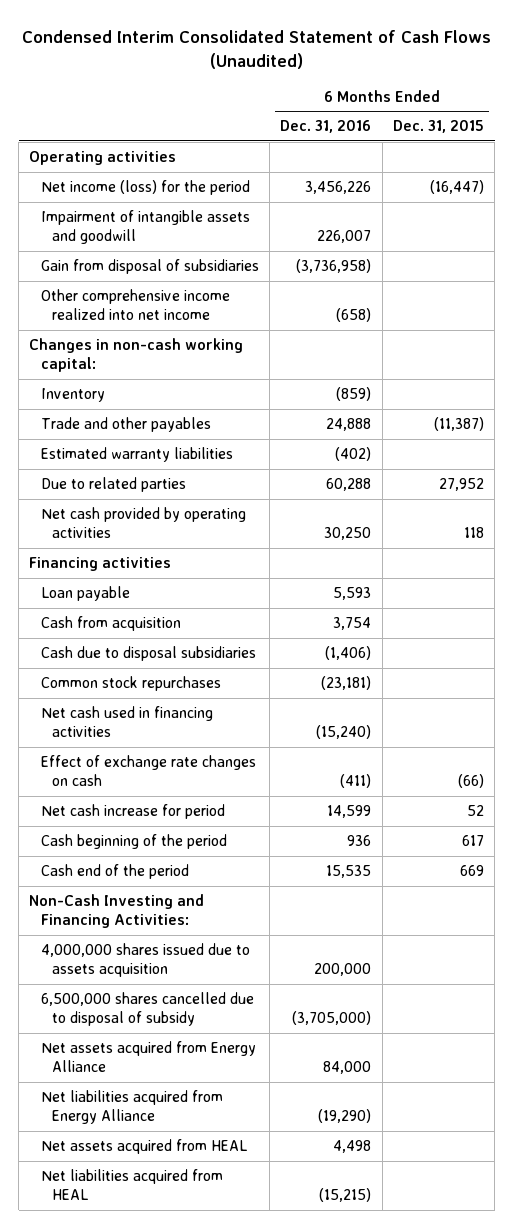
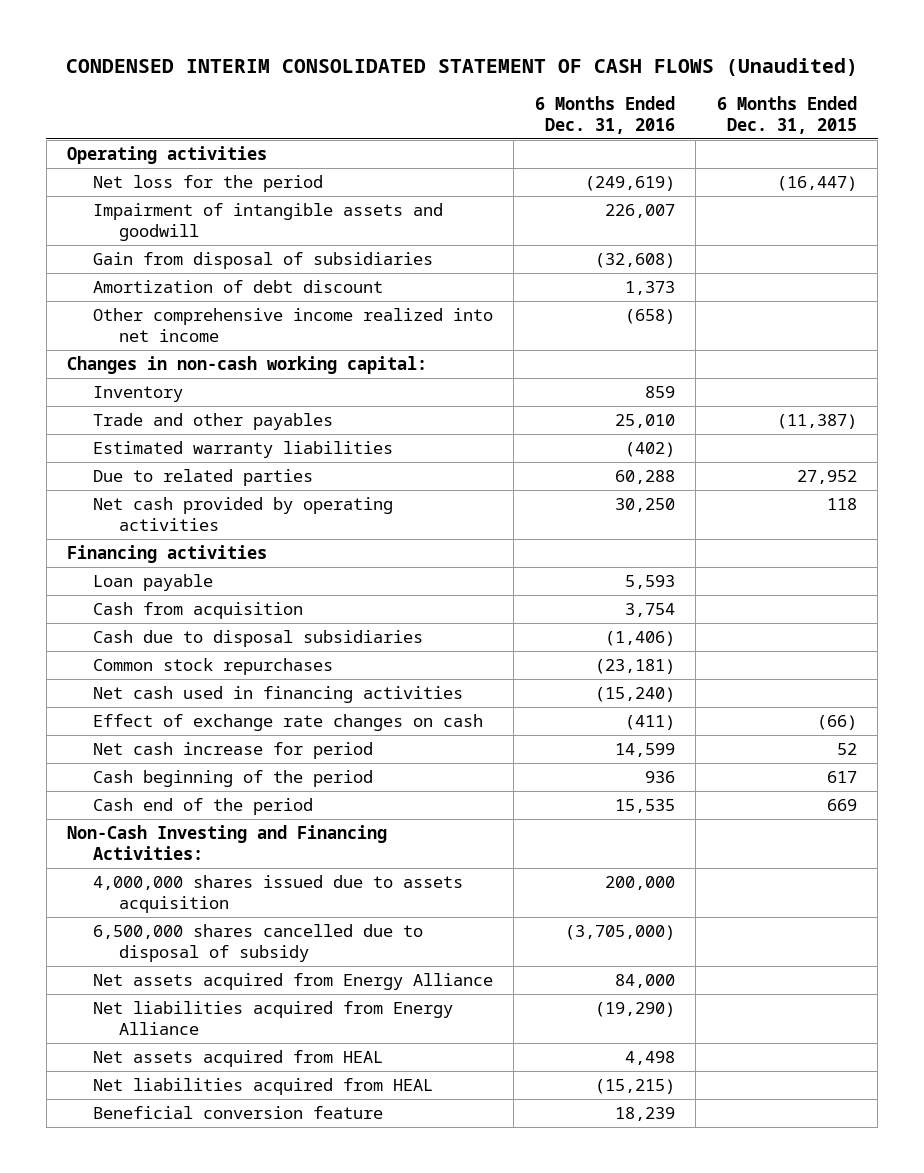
[21,29,491,69] Condensed Interim Consolidated Statement of Cash Flows (Unaudited) -> [65,57,858,76] CONDENSED INTERIM CONSOLIDATED STATEMENT OF CASH FLOWS (Unaudited)
[40,179,250,195] Net income (loss) for the period -> [92,175,323,193] Net loss for the period
[305,180,372,194] 3,456,226 -> [584,176,675,192] (249,619)
[296,258,372,273] (3,736,958) -> [594,253,675,269] (32,608)
none -> [92,280,383,294] Amortization of debt discount
[336,386,372,401] (859) -> [644,386,675,399] 859
[326,417,372,431] 24,888 -> [614,414,675,429] 25,010
none -> [92,1106,383,1120] Beneficial conversion feature

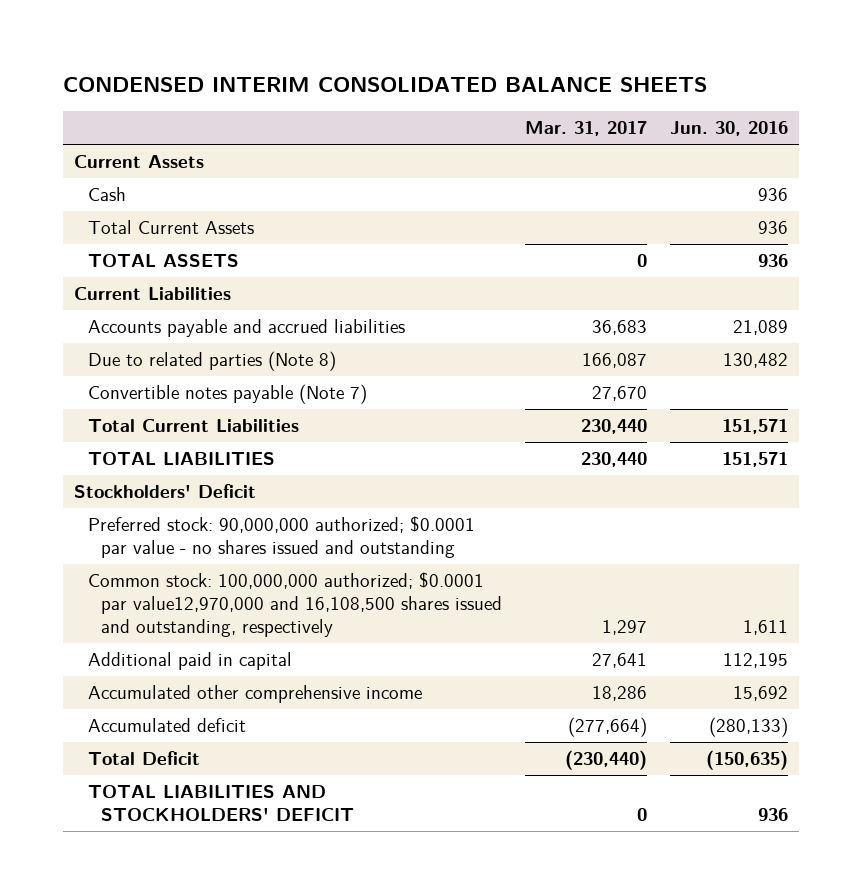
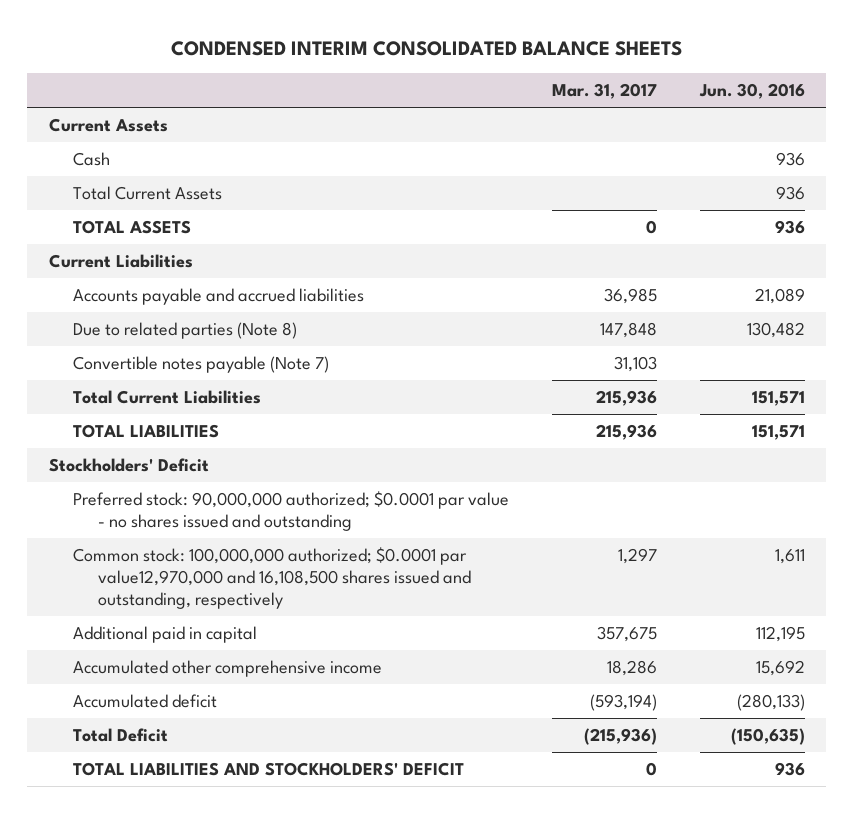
[592,320,648,336] 36,683 -> [603,287,657,304] 36,985
[582,353,648,369] 166,087 -> [599,321,657,338] 147,848
[592,386,648,402] 27,670 -> [613,355,657,372] 31,103
[581,419,648,435] 230,440 -> [595,389,657,406] 215,936
[581,452,648,468] 230,440 -> [595,423,657,440] 215,936
[592,653,648,669] 27,641 -> [596,625,657,642] 357,675
[568,717,648,738] (277,664) -> [589,693,657,711] (593,194)
[565,750,648,771] (230,440) -> [583,727,657,745] (215,936)

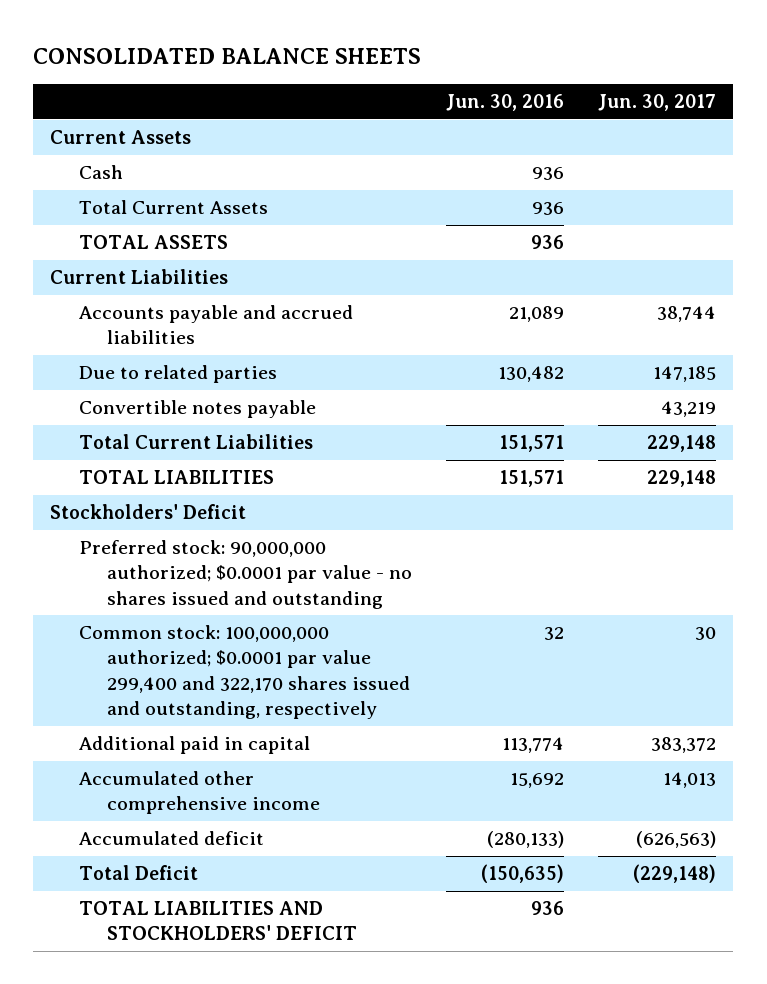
[170,41,682,57] CONDENSED INTERIM CONSOLIDATED BALANCE SHEETS -> [33,48,422,65] CONSOLIDATED BALANCE SHEETS
[551,83,657,100] Mar. 31, 2017 -> none
none -> [598,94,717,112] Jun. 30, 2017
[73,321,298,339] Due to related parties (Note 8) -> [78,365,277,384] Due to related parties
[73,355,330,373] Convertible notes payable (Note 7) -> [78,400,316,419] Convertible notes payable
[73,546,471,610] Common stock: 100,000,000 authorized; $0.0001 par value12,970,000 and 16,108,500 shares issued and outstanding, respectively -> [78,625,411,719] Common stock: 100,000,000 authorized; $0.0001 par value 299,400 and 322,170 shares issued and outstanding, respectively
[774,548,805,564] 1,611 -> [544,627,565,641] 32
[755,625,805,642] 112,195 -> [502,737,565,754] 113,774

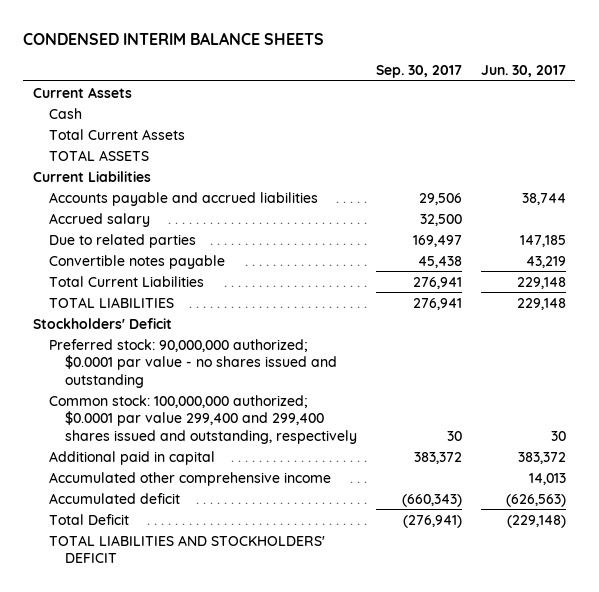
[33,48,422,65] CONSOLIDATED BALANCE SHEETS -> [23,32,325,46] CONDENSED INTERIM BALANCE SHEETS
[446,94,565,112] Jun. 30, 2016 -> none
none -> [376,64,463,78] Sep. 30, 2017
none -> [49,212,151,227] Accrued salary
[78,625,411,719] Common stock: 100,000,000 authorized; $0.0001 par value 299,400 and 322,170 shares issued and outstanding, respectively -> [49,394,358,444] Common stock: 100,000,000 authorized; $0.0001 par value 299,400 and 299,400 shares issued and outstanding, respectively

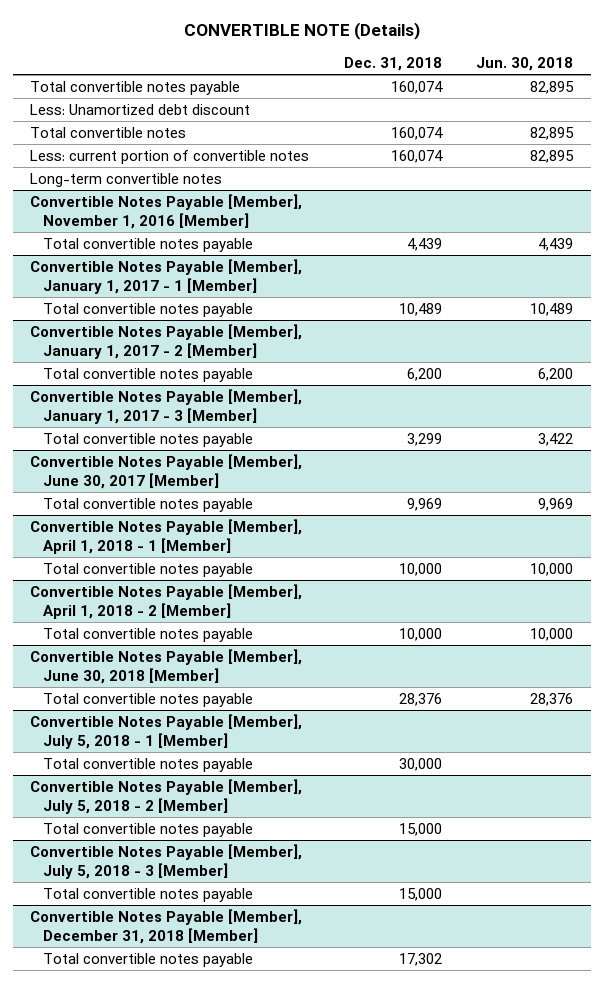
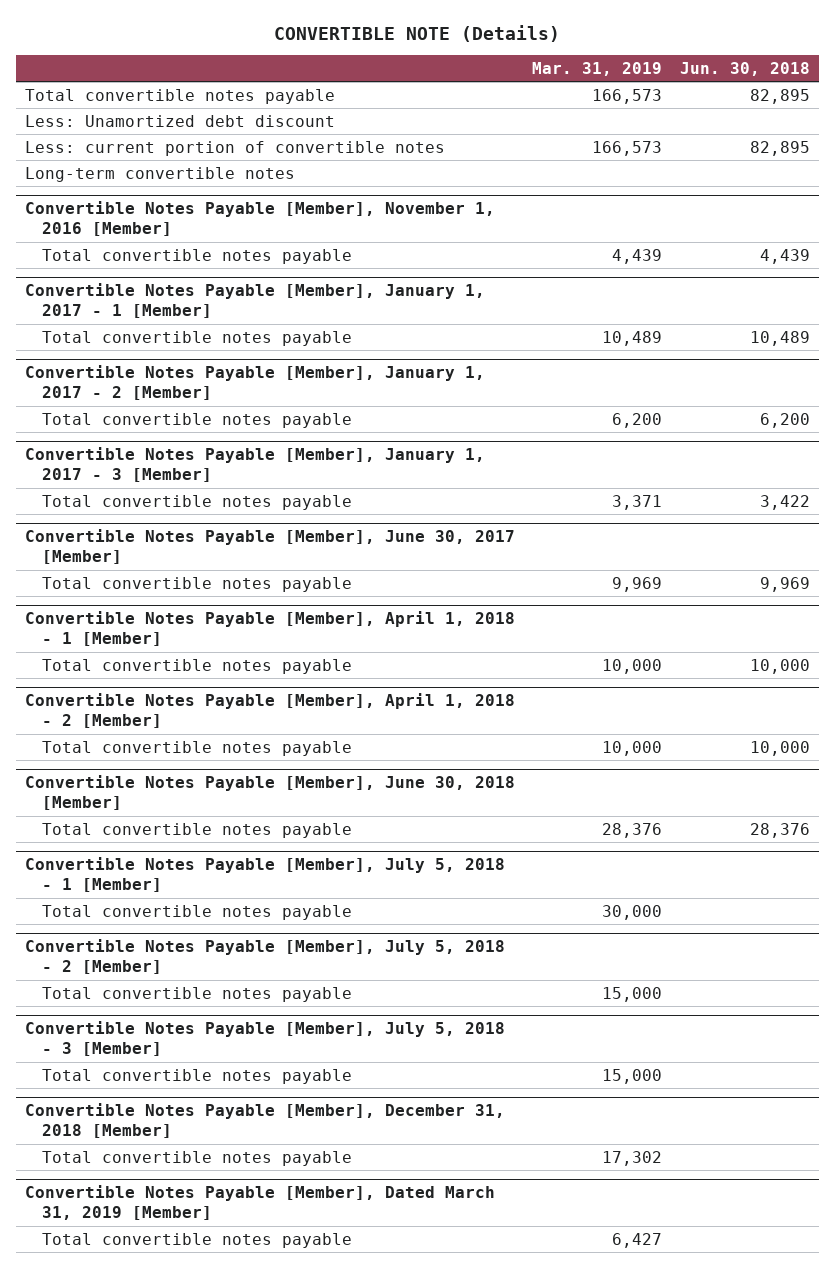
[343,57,442,72] Dec. 31, 2018 -> none
none -> [532,61,663,76] Mar. 31, 2019
[30,126,187,138] Total convertible notes -> none
none -> [24,1185,495,1221] Convertible Notes Payable [Member], Dated March 31, 2019 [Member]
none -> [42,1232,353,1248] Total convertible notes payable

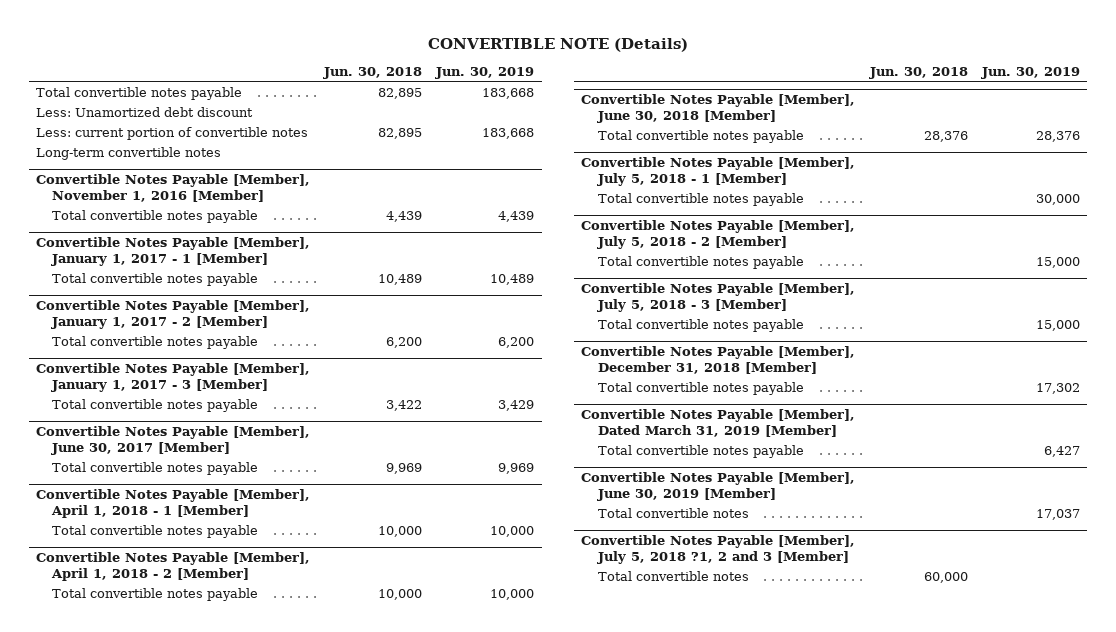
[532,61,663,76] Mar. 31, 2019 -> none
none -> [435,67,535,80] Jun. 30, 2019
none -> [581,472,856,501] Convertible Notes Payable [Member], June 30, 2019 [Member]
none -> [598,507,750,518] Total convertible notes
none -> [581,535,856,564] Convertible Notes Payable [Member], July 5, 2018 ?1, 2 and 3 [Member]
none -> [598,570,750,581] Total convertible notes

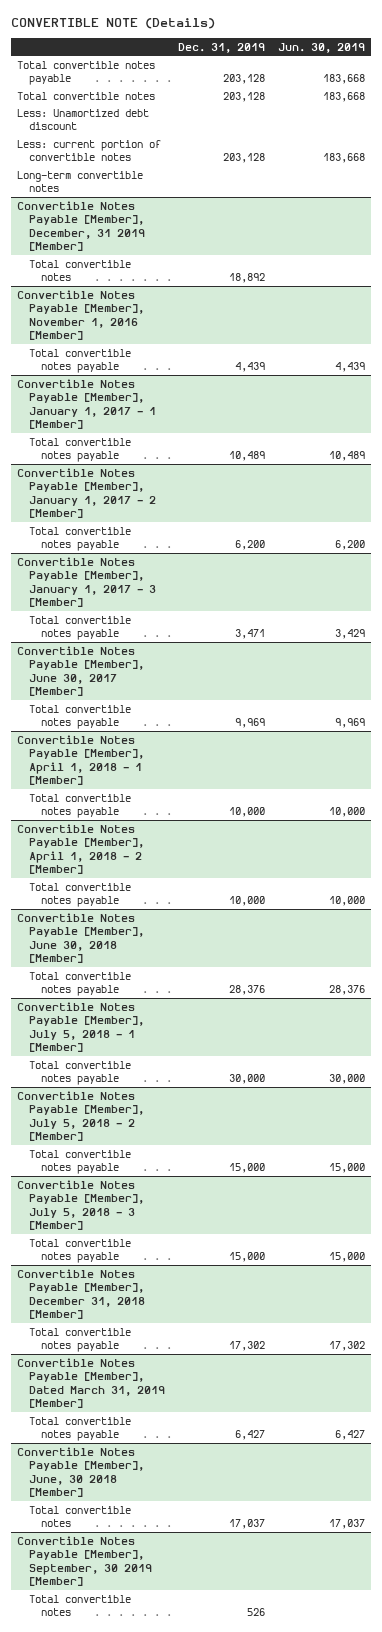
[323,67,423,80] Jun. 30, 2018 -> none
none -> [178,42,266,53] Dec. 31, 2019
none -> [17,91,156,100] Total convertible notes
none -> [17,200,146,252] Convertible Notes Payable [Member], December, 31 2019 [Member]
none -> [29,259,132,282] Total convertible notes
[581,472,856,501] Convertible Notes Payable [Member], June 30, 2019 [Member] -> [17,1446,145,1498] Convertible Notes Payable [Member], June, 30 2018 [Member]
[581,535,856,564] Convertible Notes Payable [Member], July 5, 2018 ?1, 2 and 3 [Member] -> none
none -> [17,1535,153,1587] Convertible Notes Payable [Member], September, 30 2019 [Member]

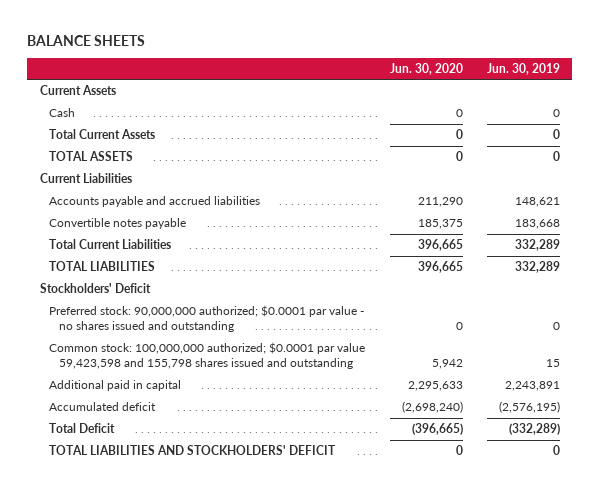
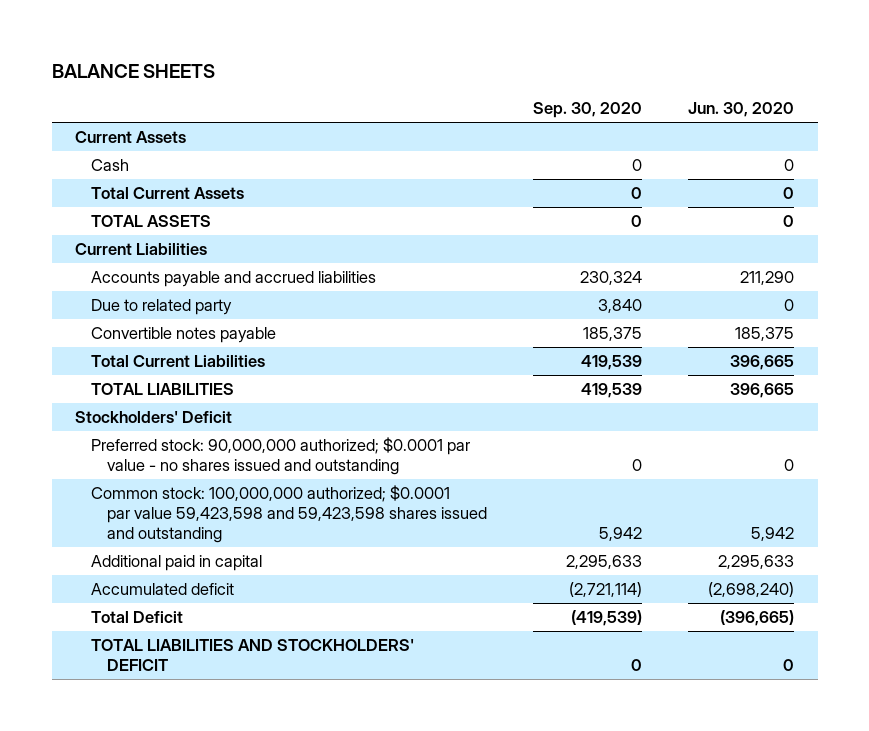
[486,62,560,75] Jun. 30, 2019 -> none
none -> [533,102,643,119] Sep. 30, 2020
none -> [90,298,232,315] Due to related party
[49,342,366,369] Common stock: 100,000,000 authorized; $0.0001 par value 59,423,598 and 155,798 shares issued and outstanding -> [90,484,487,544] Common stock: 100,000,000 authorized; $0.0001 par value 59,423,598 and 59,423,598 shares issued and outstanding

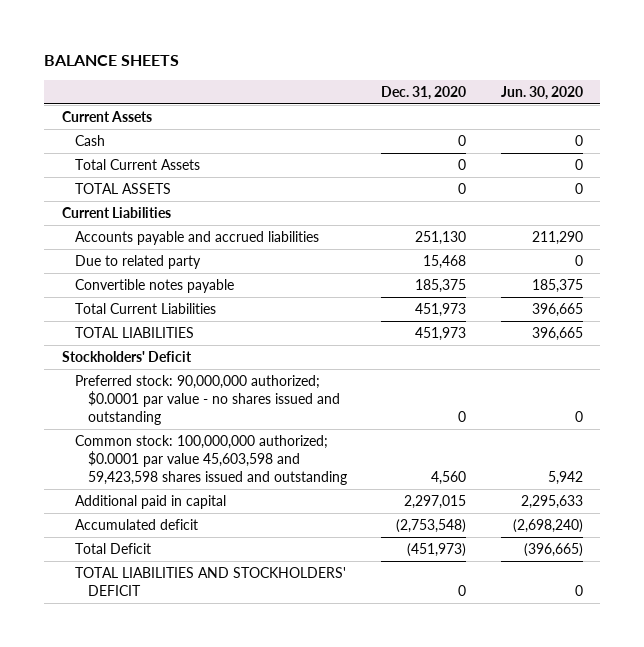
[533,102,643,119] Sep. 30, 2020 -> none
none -> [381,85,467,100] Dec. 31, 2020
[90,484,487,544] Common stock: 100,000,000 authorized; $0.0001 par value 59,423,598 and 59,423,598 shares issued and outstanding -> [74,434,347,485] Common stock: 100,000,000 authorized; $0.0001 par value 45,603,598 and 59,423,598 shares issued and outstanding

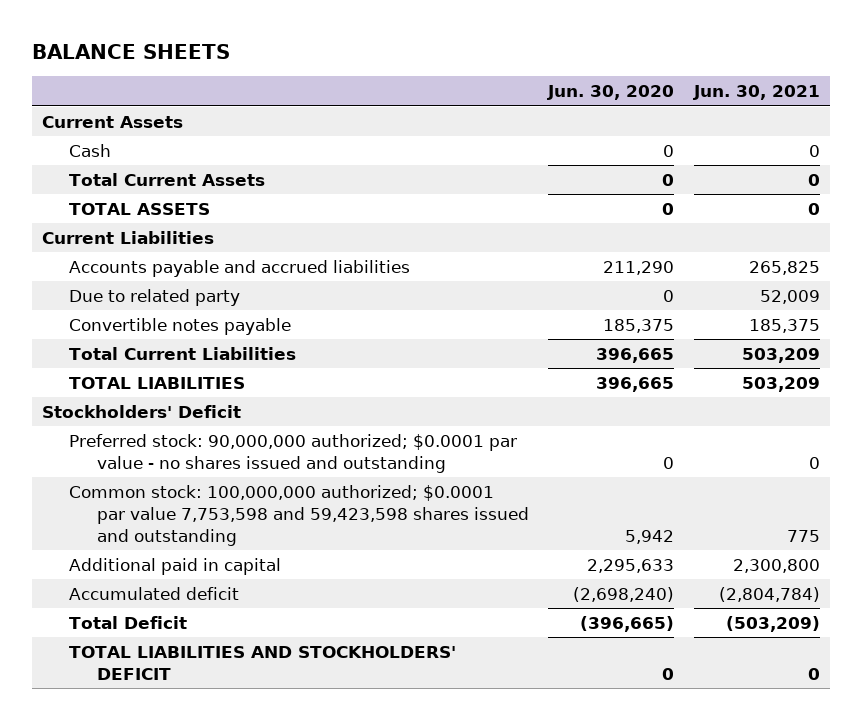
[381,85,467,100] Dec. 31, 2020 -> none
none -> [693,85,821,101] Jun. 30, 2021
[74,434,347,485] Common stock: 100,000,000 authorized; $0.0001 par value 45,603,598 and 59,423,598 shares issued and outstanding -> [69,484,529,546] Common stock: 100,000,000 authorized; $0.0001 par value 7,753,598 and 59,423,598 shares issued and outstanding

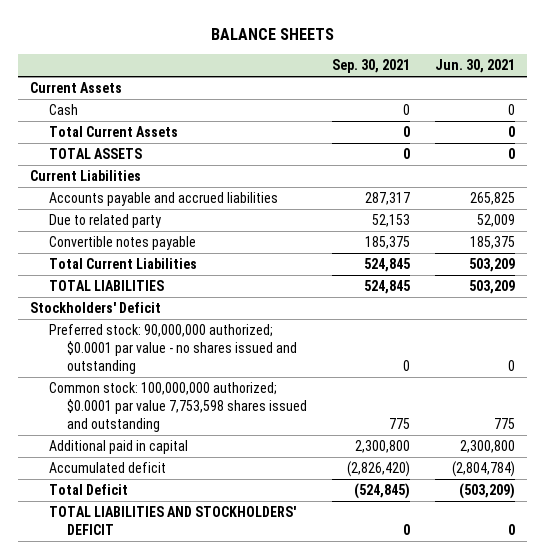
[547,85,675,101] Jun. 30, 2020 -> none
none -> [331,58,410,73] Sep. 30, 2021
[69,484,529,546] Common stock: 100,000,000 authorized; $0.0001 par value 7,753,598 and 59,423,598 shares issued and outstanding -> [48,382,307,433] Common stock: 100,000,000 authorized; $0.0001 par value 7,753,598 shares issued and outstanding

